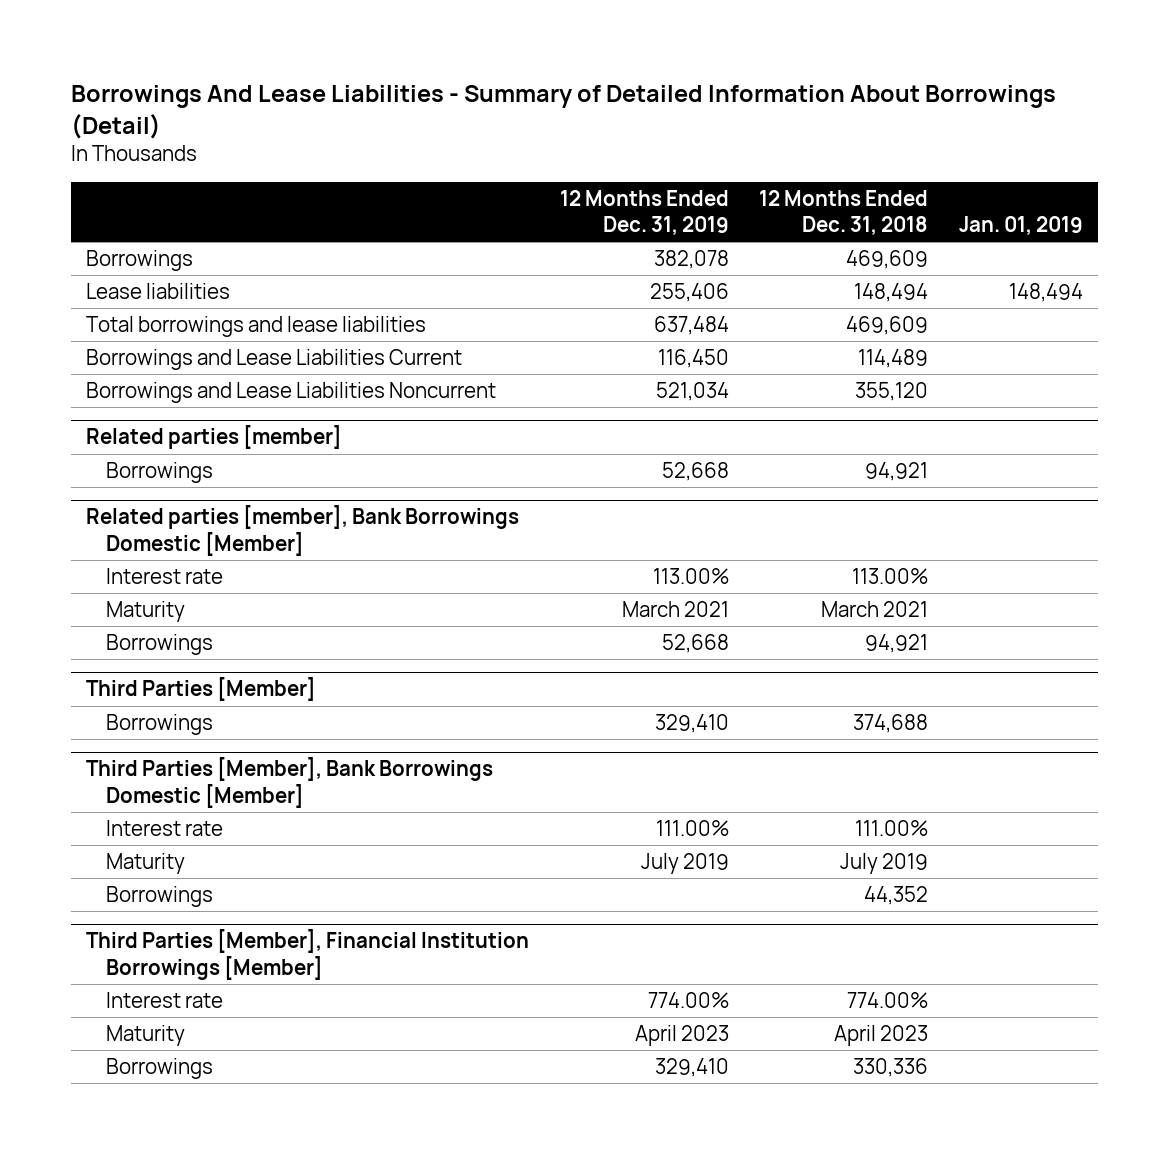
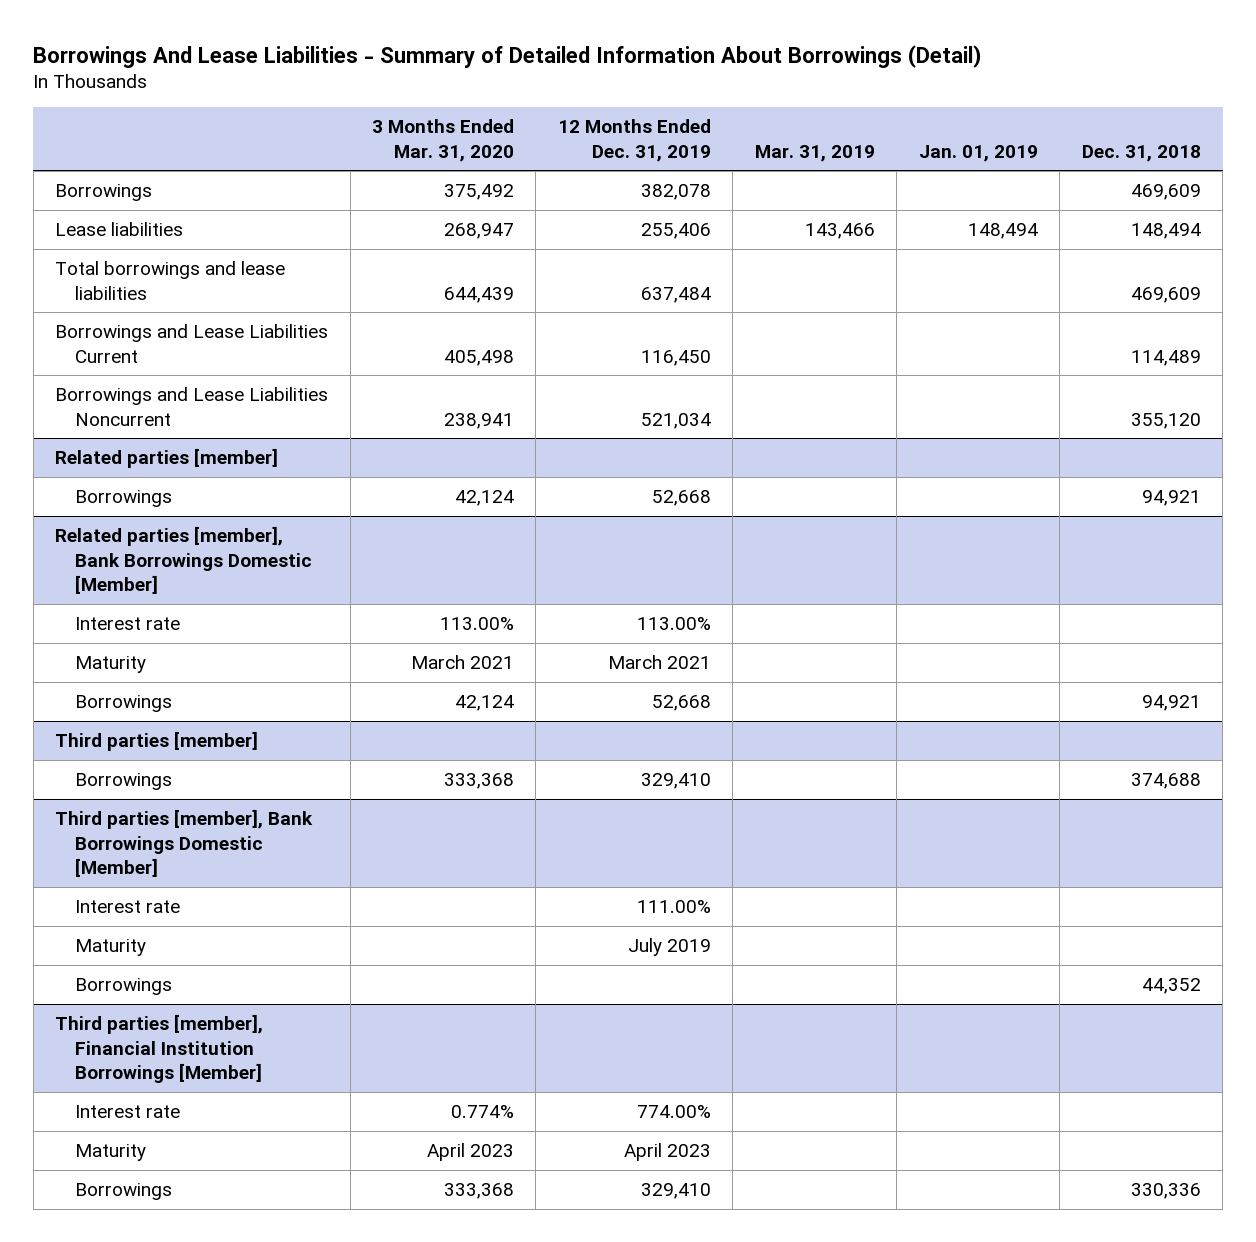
[759,189,929,236] 12 Months Ended Dec. 31, 2018 -> none
none -> [372,119,515,162] 3 Months Ended Mar. 31, 2020
none -> [754,144,875,162] Mar. 31, 2019
none -> [1081,144,1201,162] Dec. 31, 2018
[85,677,316,702] Third Parties [Member] -> [55,731,259,752] Third parties [member]
[85,757,493,808] Third Parties [Member], Bank Borrowings Domestic [Member] -> [55,809,314,877] Third parties [member], Bank Borrowings Domestic [Member]
[85,929,529,980] Third Parties [Member], Financial Institution Borrowings [Member] -> [55,1014,264,1083] Third parties [member], Financial Institution Borrowings [Member]

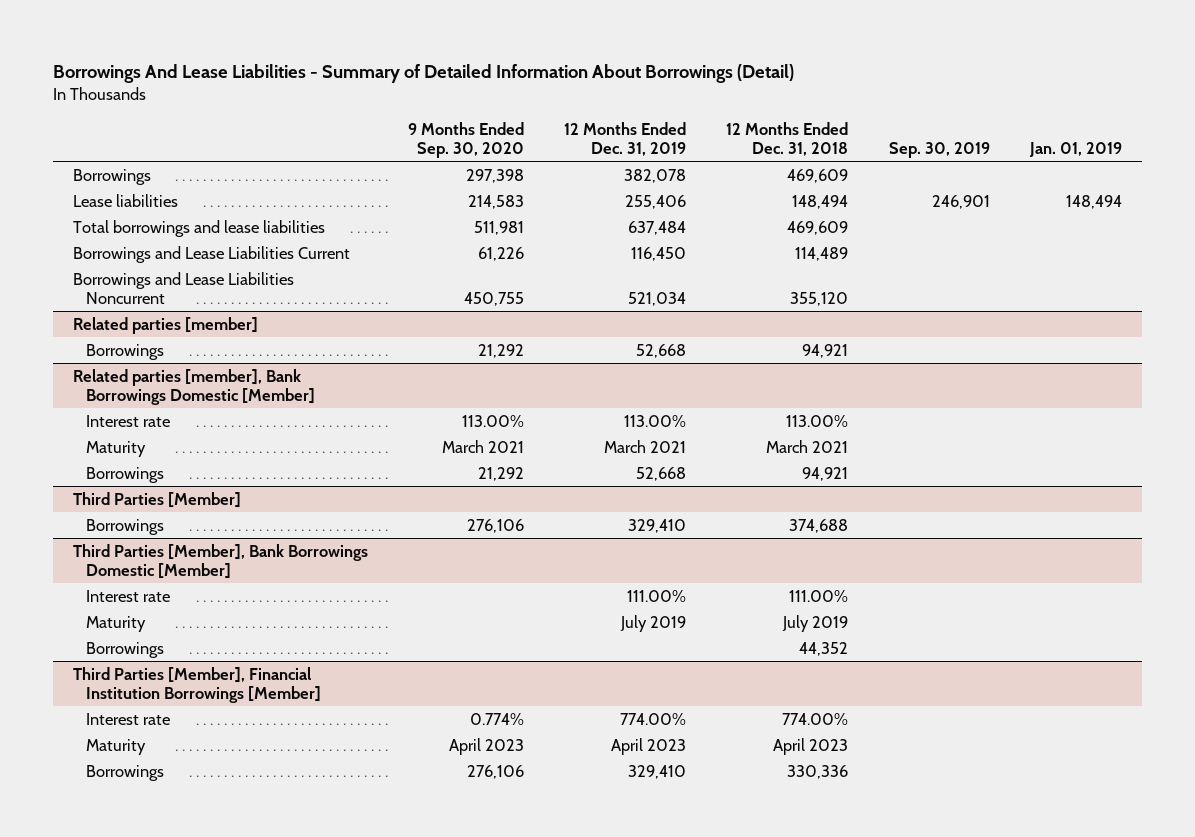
[372,119,515,162] 3 Months Ended Mar. 31, 2020 -> none
[754,144,875,162] Mar. 31, 2019 -> none
[1081,144,1201,162] Dec. 31, 2018 -> none
none -> [407,121,524,159] 9 Months Ended Sep. 30, 2020
none -> [726,121,849,157] 12 Months Ended Dec. 31, 2018
none -> [888,142,990,159] Sep. 30, 2019
[55,731,259,752] Third parties [member] -> [72,491,241,508] Third Parties [Member]
[55,809,314,877] Third parties [member], Bank Borrowings Domestic [Member] -> [72,543,368,579] Third Parties [Member], Bank Borrowings Domestic [Member]
[55,1014,264,1083] Third parties [member], Financial Institution Borrowings [Member] -> [72,666,322,703] Third Parties [Member], Financial Institution Borrowings [Member]

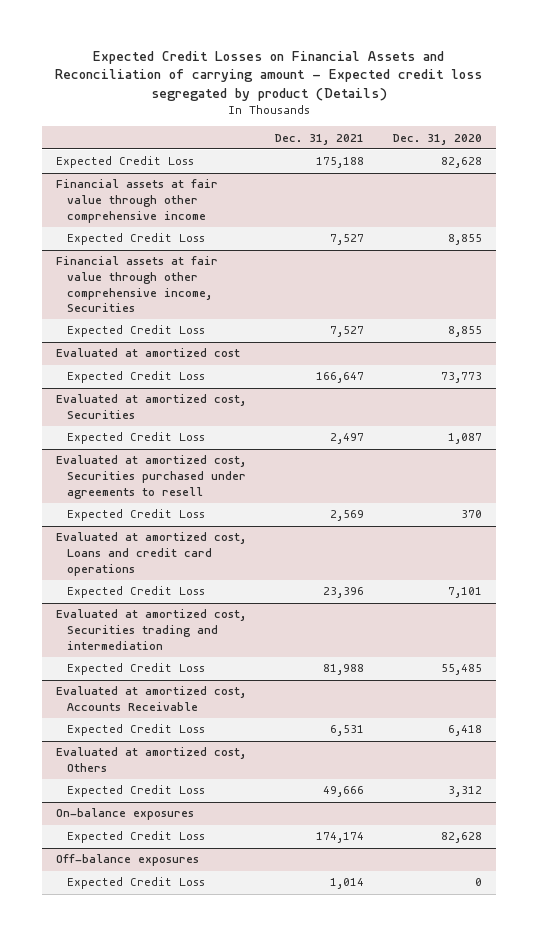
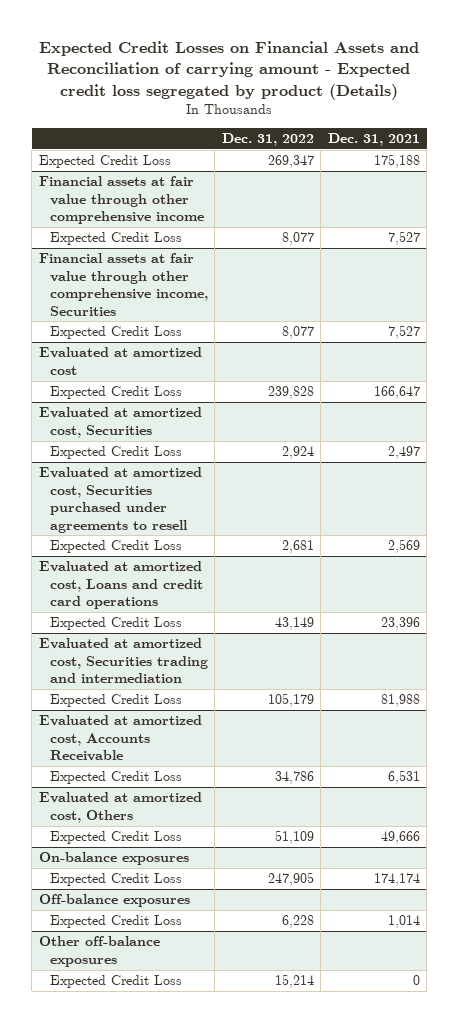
[393,133,483,145] Dec. 31, 2020 -> none
none -> [221,132,314,146] Dec. 31, 2022
none -> [39,936,161,967] Other off-balance exposures
none -> [49,975,182,989] Expected Credit Loss

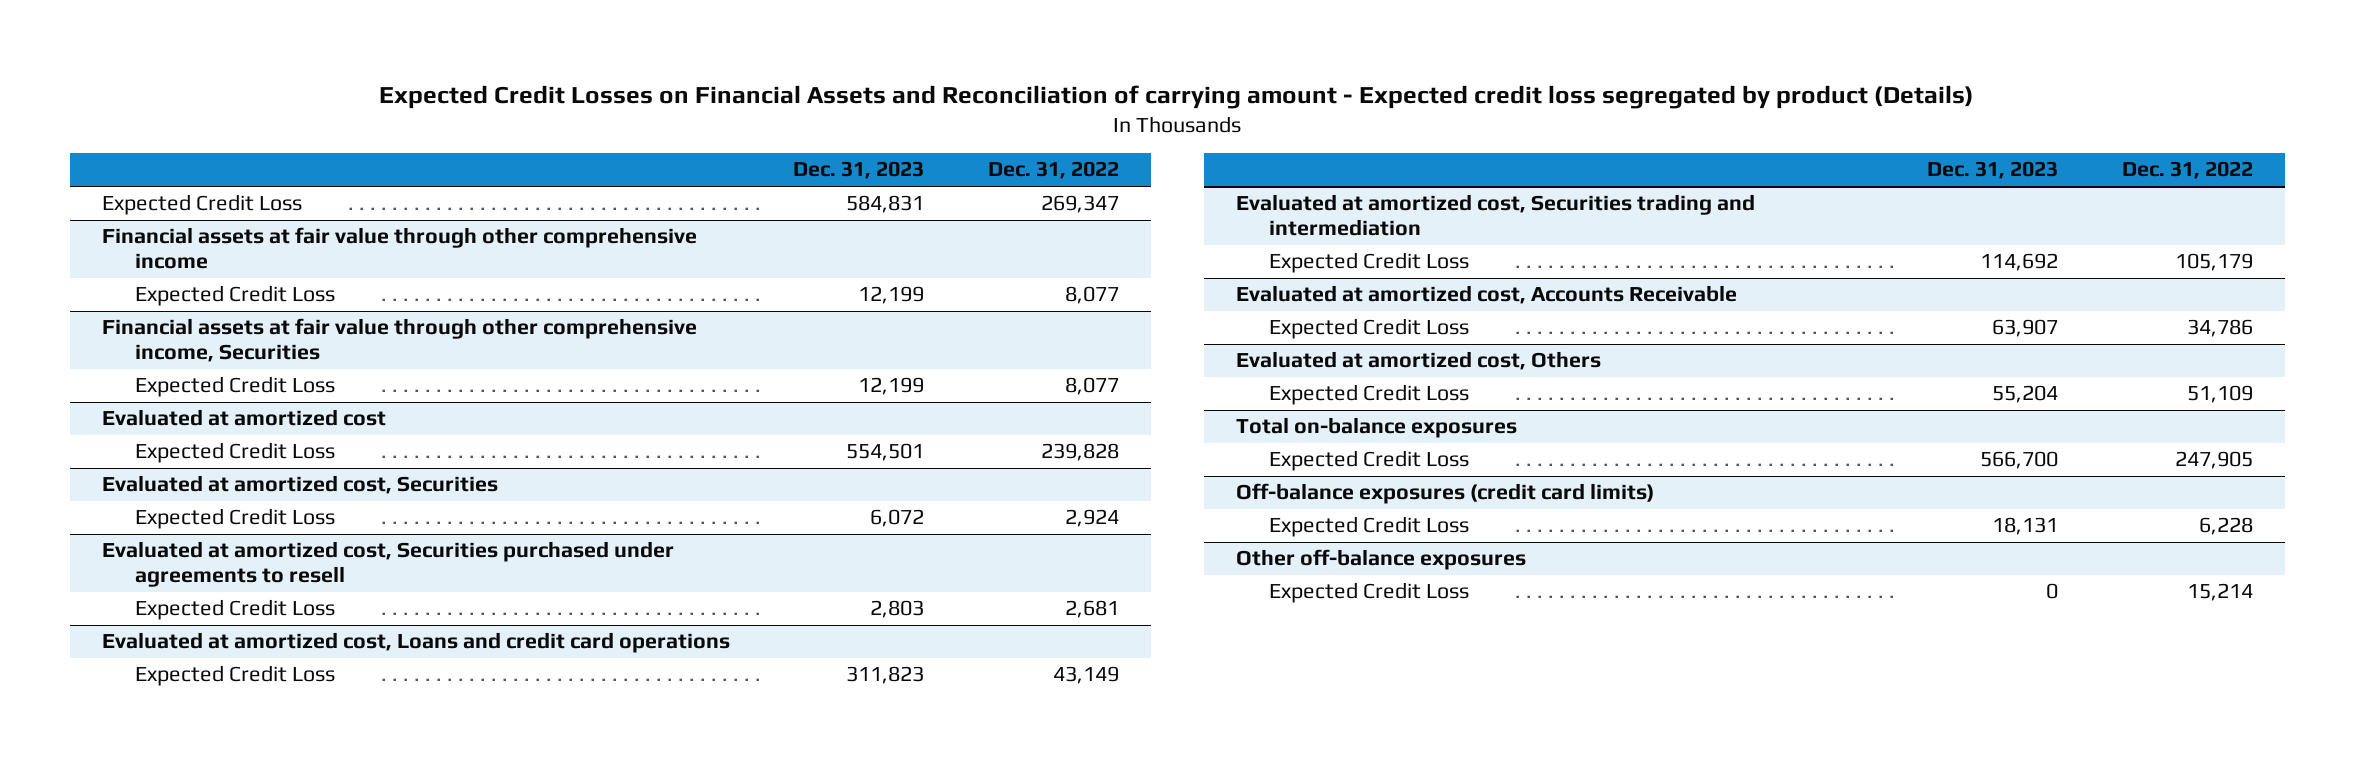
[327,132,420,146] Dec. 31, 2021 -> none
none -> [793,161,925,180] Dec. 31, 2023
[39,852,190,866] On-balance exposures -> [1235,417,1517,439] Total on-balance exposures
[39,894,191,908] Off-balance exposures -> [1235,483,1654,505] Off-balance exposures (credit card limits)

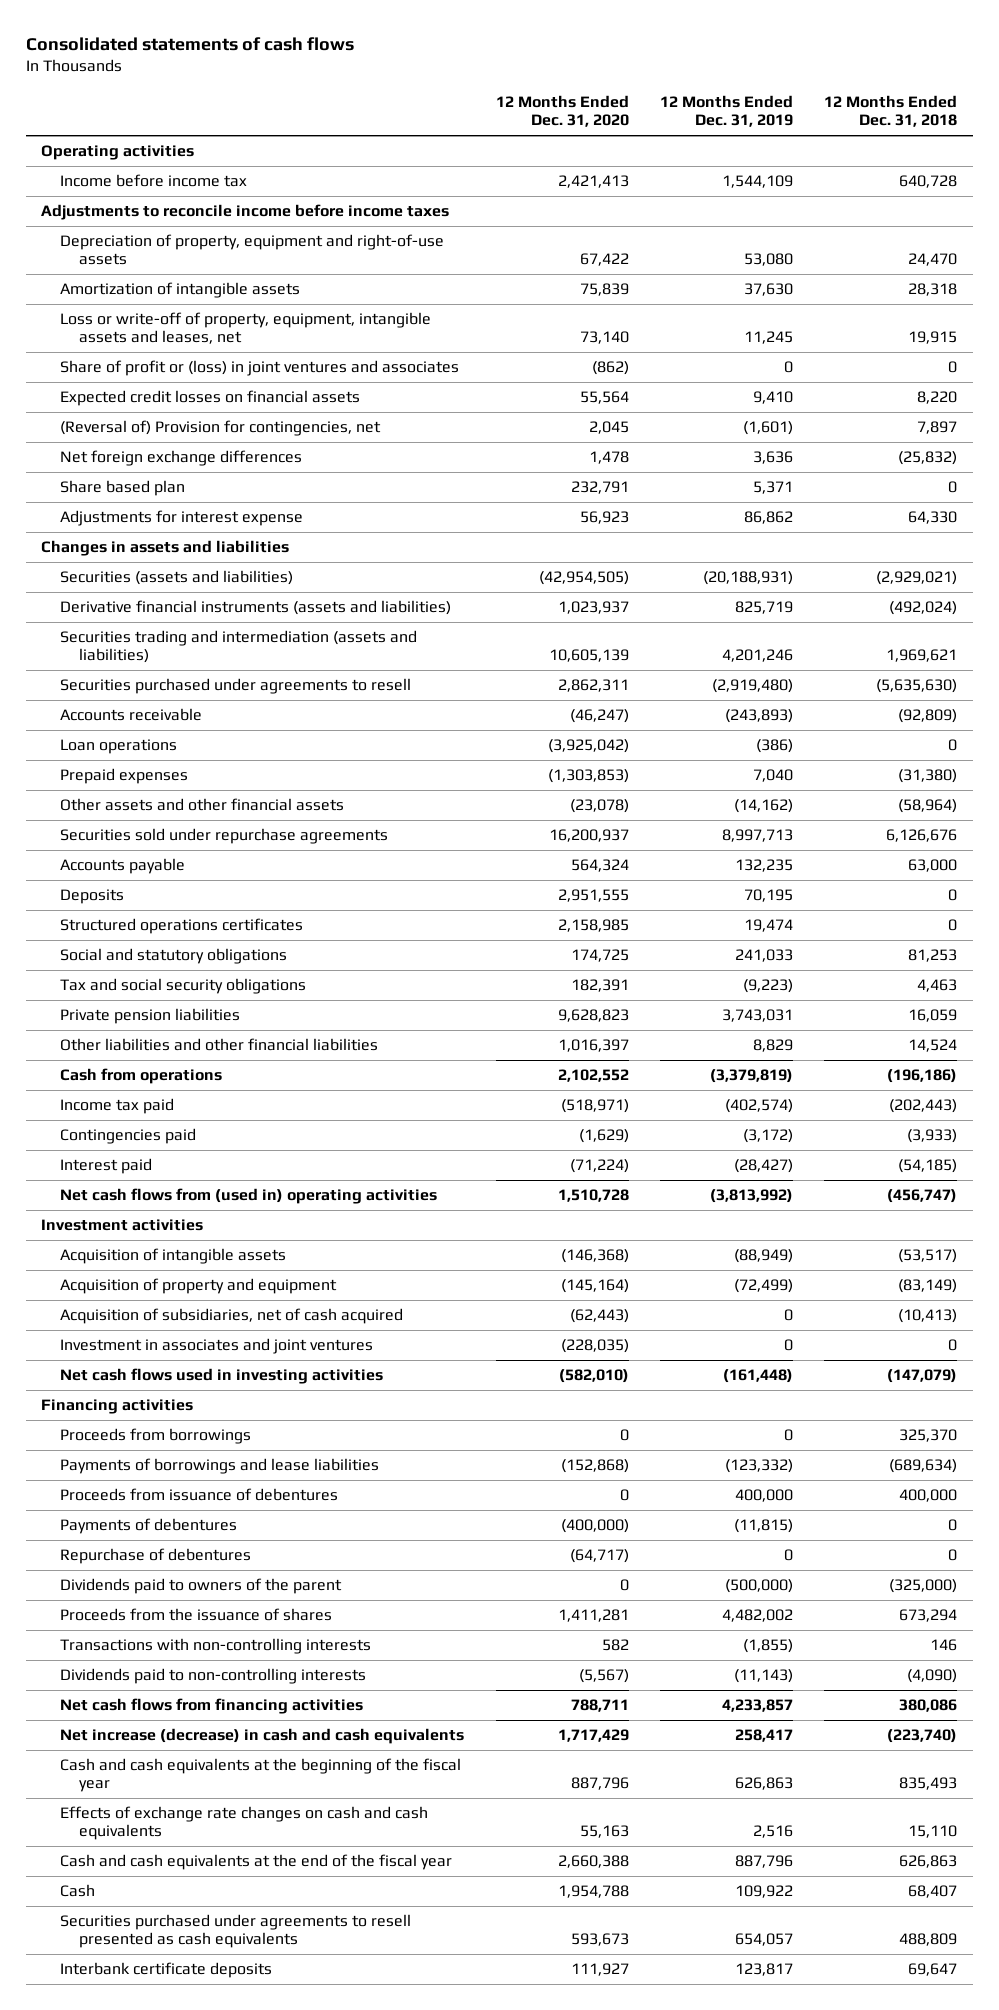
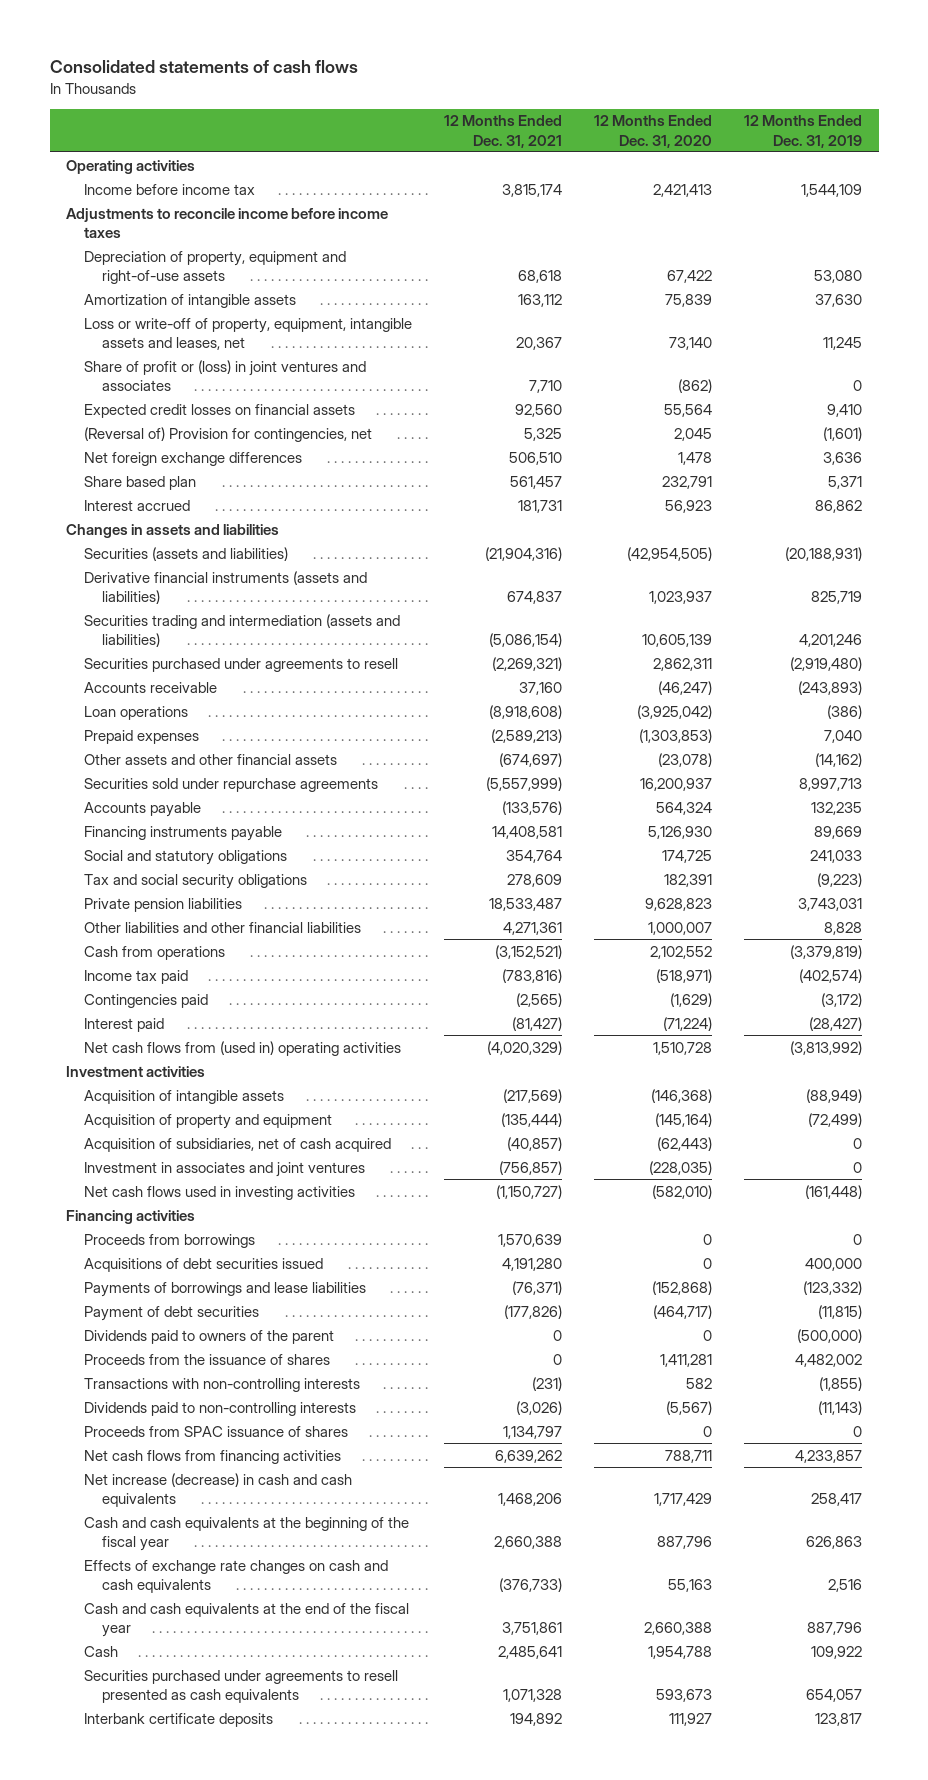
[824,95,958,128] 12 Months Ended Dec. 31, 2018 -> none
none -> [443,115,562,148] 12 Months Ended Dec. 31, 2021
[60,510,304,527] Adjustments for interest expense -> [83,499,190,511] Interest accrued
[60,889,125,905] Deposits -> none
[60,918,304,935] Structured operations certificates -> none
none -> [83,825,282,841] Financing instruments payable
[557,1039,629,1053] 1,016,397 -> [648,921,713,935] 1,000,007
[752,1039,793,1053] 8,829 -> [824,921,863,935] 8,828
none -> [83,1257,323,1272] Acquisitions of debt securities issued
[60,1488,339,1502] Proceeds from issuance of debentures -> none
[60,1548,252,1565] Repurchase of debentures -> none
[60,1518,238,1535] Payments of debentures -> [83,1305,259,1321] Payment of debt securities
[560,1519,629,1534] (400,000) -> [653,1304,713,1319] (464,717)
none -> [83,1425,348,1437] Proceeds from SPAC issuance of shares

